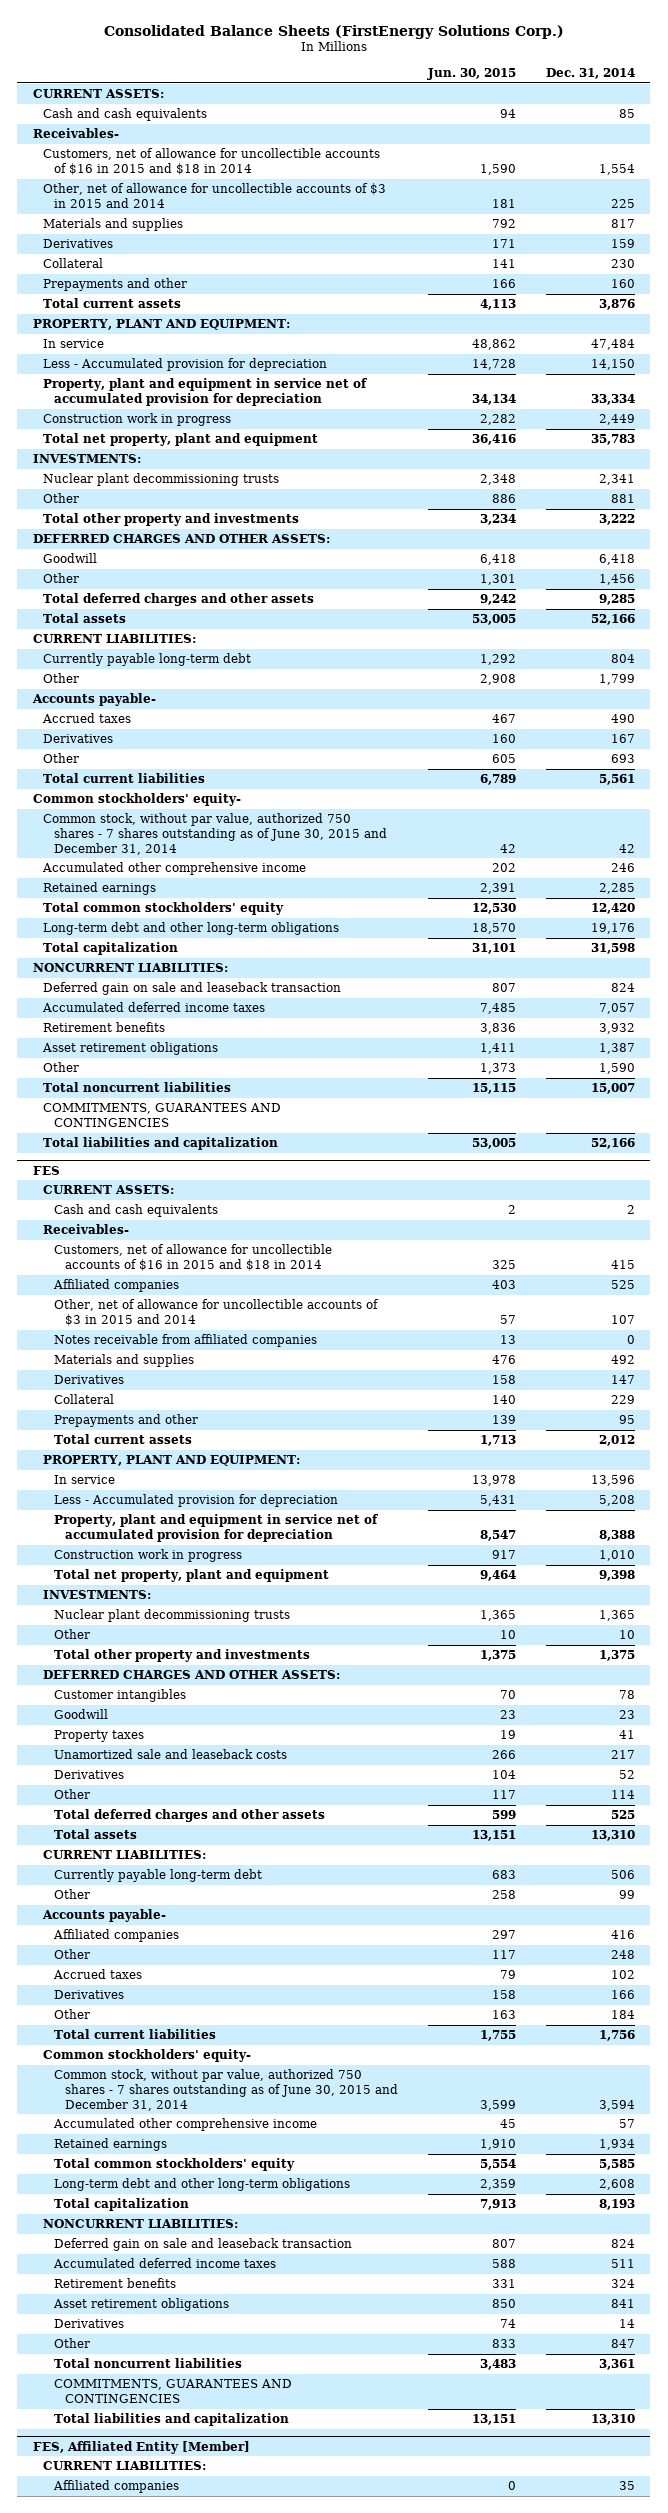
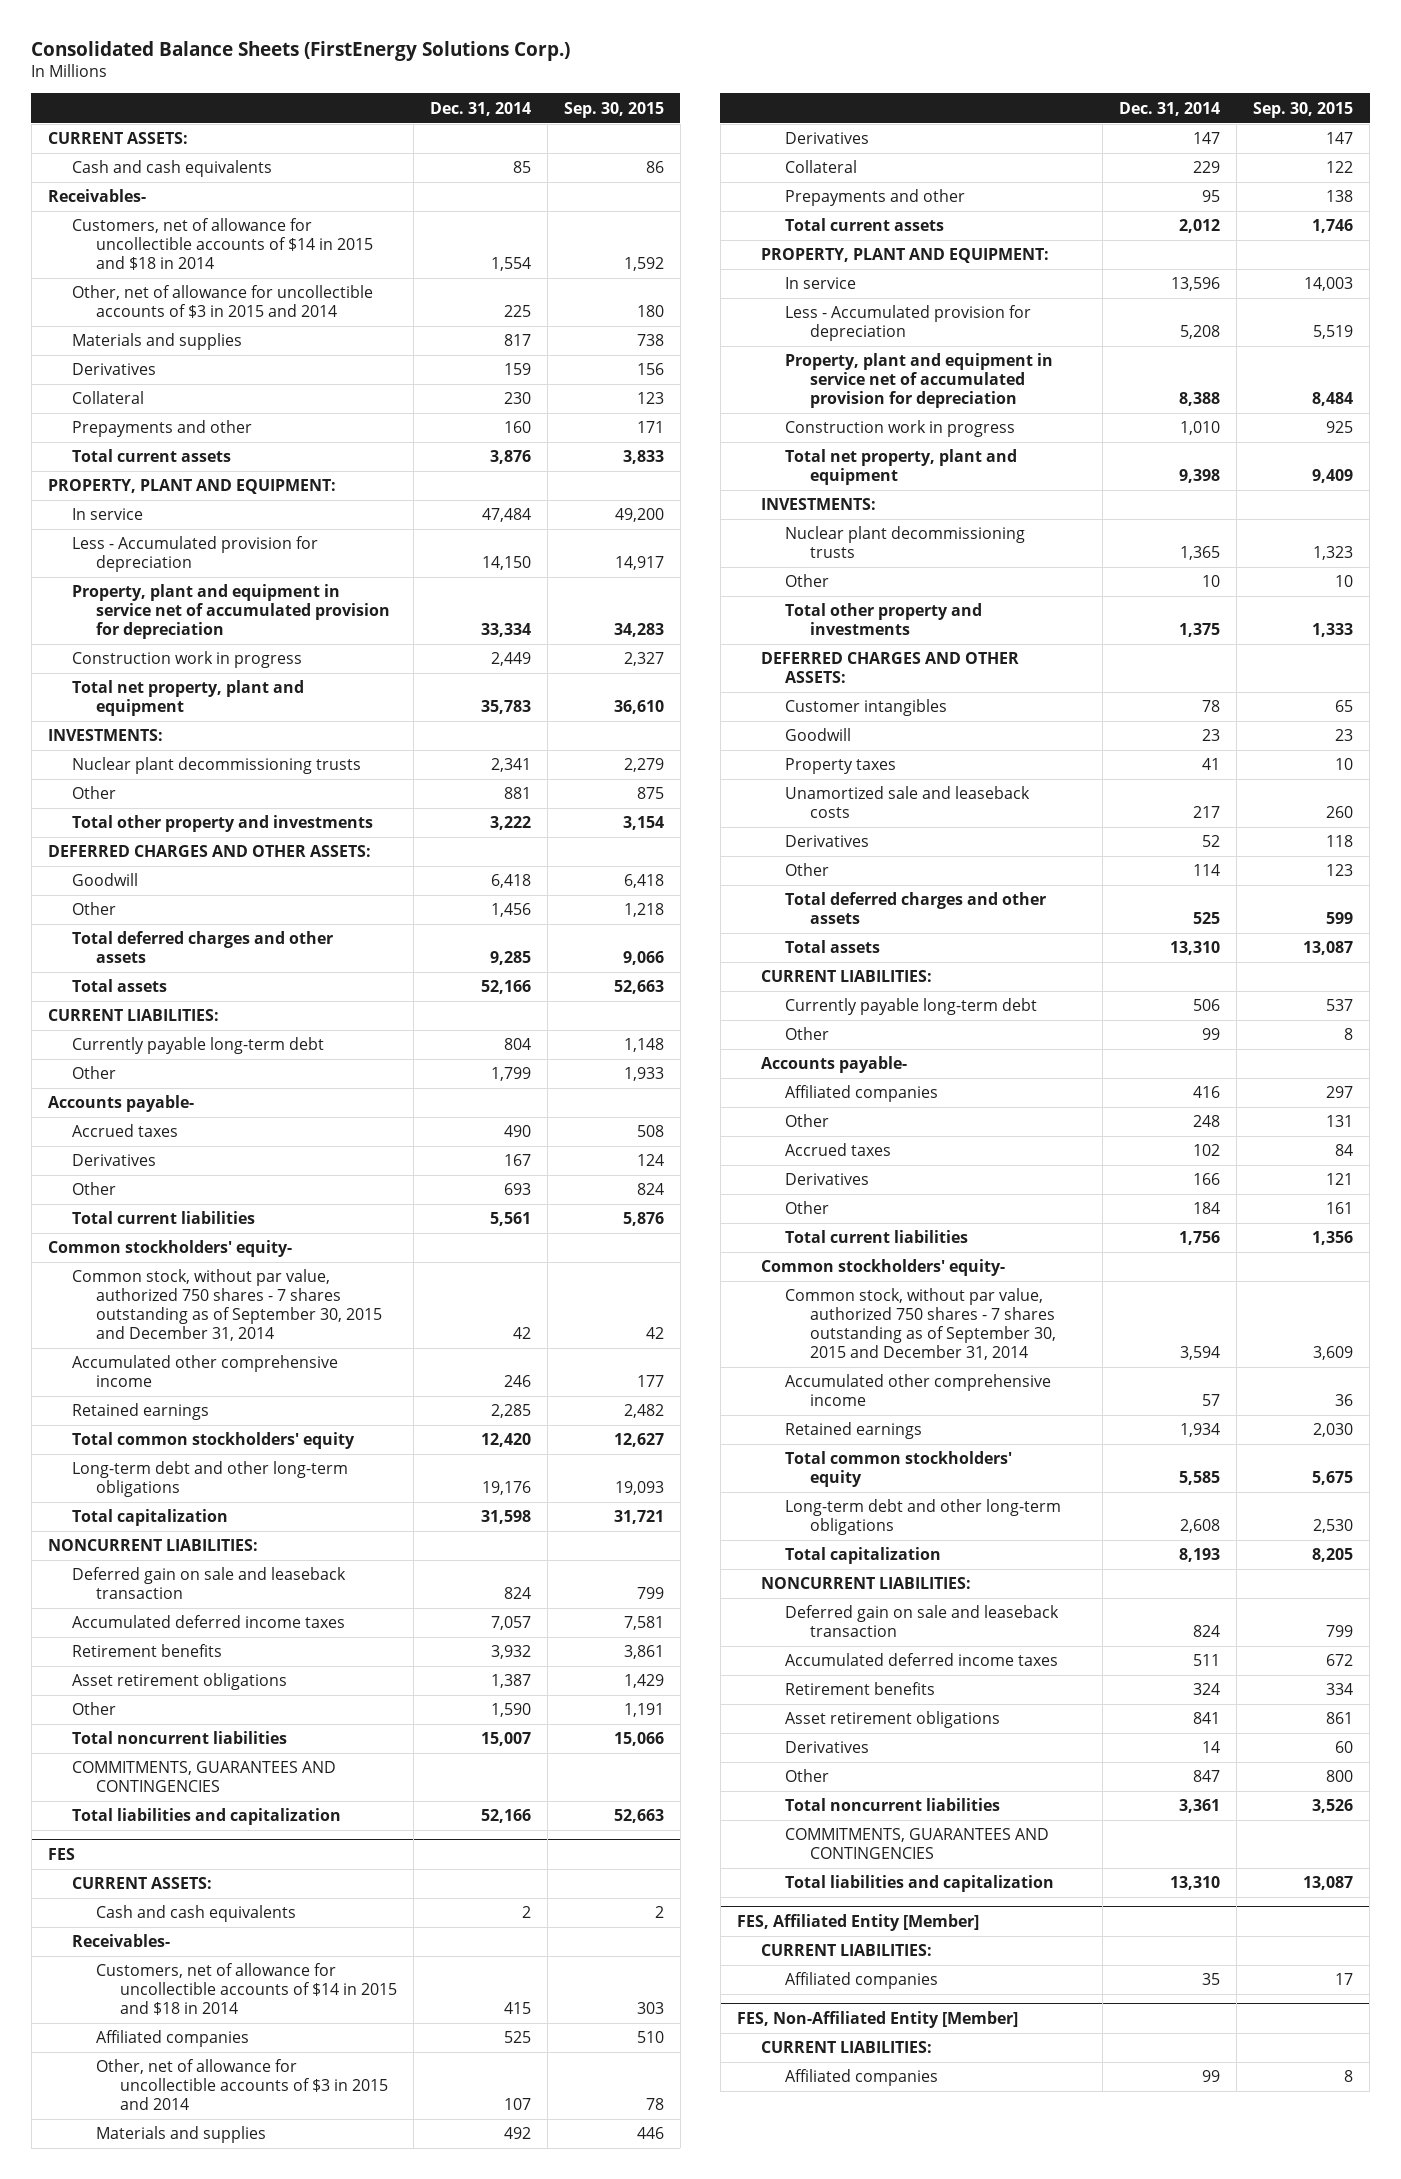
[426,68,516,81] Jun. 30, 2015 -> none
none -> [563,101,664,118] Sep. 30, 2015
[43,148,381,175] Customers, net of allowance for uncollectible accounts of $16 in 2015 and $18 in 2014 -> [71,218,374,271] Customers, net of allowance for uncollectible accounts of $14 in 2015 and $18 in 2014
[43,813,387,855] Common stock, without par value, authorized 750 shares - 7 shares outstanding as of June 30, 2015 and December 31, 2014 -> [71,1269,383,1342] Common stock, without par value, authorized 750 shares - 7 shares outstanding as of September 30, 2015 and December 31, 2014
[53,1244,332,1271] Customers, net of allowance for uncollectible accounts of $16 in 2015 and $18 in 2014 -> [96,1963,398,2016] Customers, net of allowance for uncollectible accounts of $14 in 2015 and $18 in 2014
[53,1334,317,1348] Notes receivable from affiliated companies -> none
[53,2069,398,2111] Common stock, without par value, authorized 750 shares - 7 shares outstanding as of June 30, 2015 and December 31, 2014 -> [785,1288,1056,1361] Common stock, without par value, authorized 750 shares - 7 shares outstanding as of September 30, 2015 and December 31, 2014
none -> [736,2010,1018,2028] FES, Non-Affiliated Entity [Member]
none -> [760,2041,932,2054] CURRENT LIABILITIES:
none -> [785,2069,939,2087] Affiliated companies

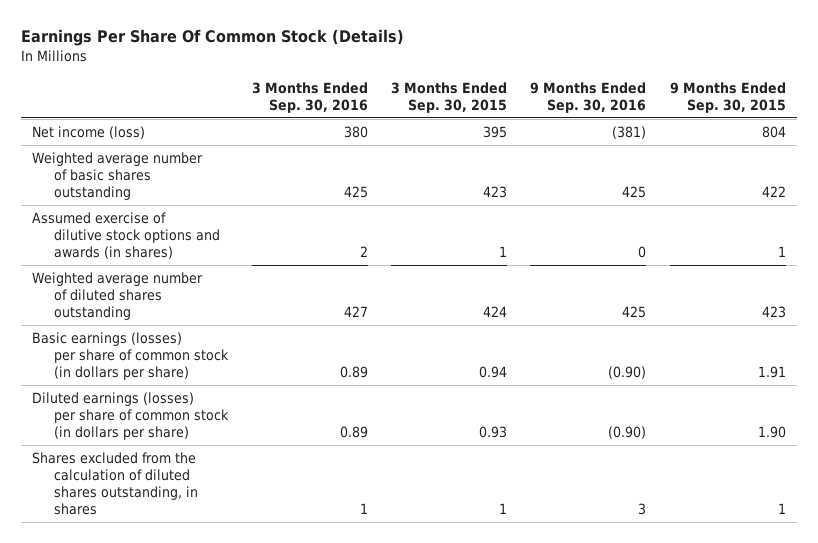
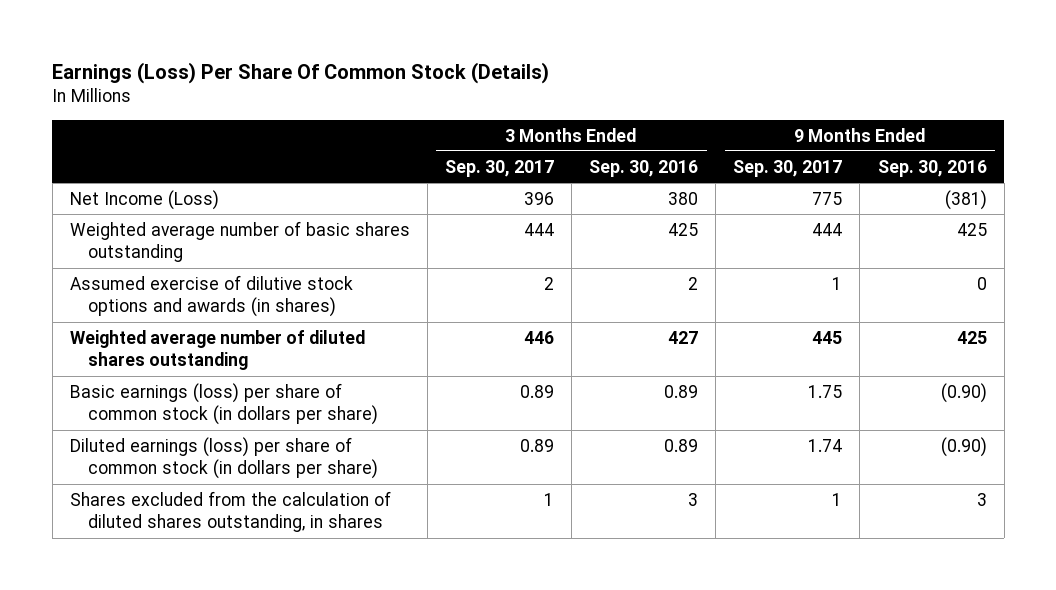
[20,29,404,47] Earnings Per Share Of Common Stock (Details) -> [52,62,550,85] Earnings (Loss) Per Share Of Common Stock (Details)
[390,81,507,113] 3 Months Ended Sep. 30, 2015 -> none
[669,81,786,113] 9 Months Ended Sep. 30, 2015 -> none
none -> [444,159,554,177] Sep. 30, 2017
none -> [733,159,843,177] Sep. 30, 2017
[32,126,146,140] Net income (loss) -> [69,189,219,210] Net Income (Loss)
[32,332,230,380] Basic earnings (losses) per share of common stock (in dollars per share) -> [69,382,379,426] Basic earnings (loss) per share of common stock (in dollars per share)
[32,392,230,440] Diluted earnings (losses) per share of common stock (in dollars per share) -> [69,436,379,480] Diluted earnings (loss) per share of common stock (in dollars per share)
[359,502,368,514] 1 -> [688,492,699,506] 3

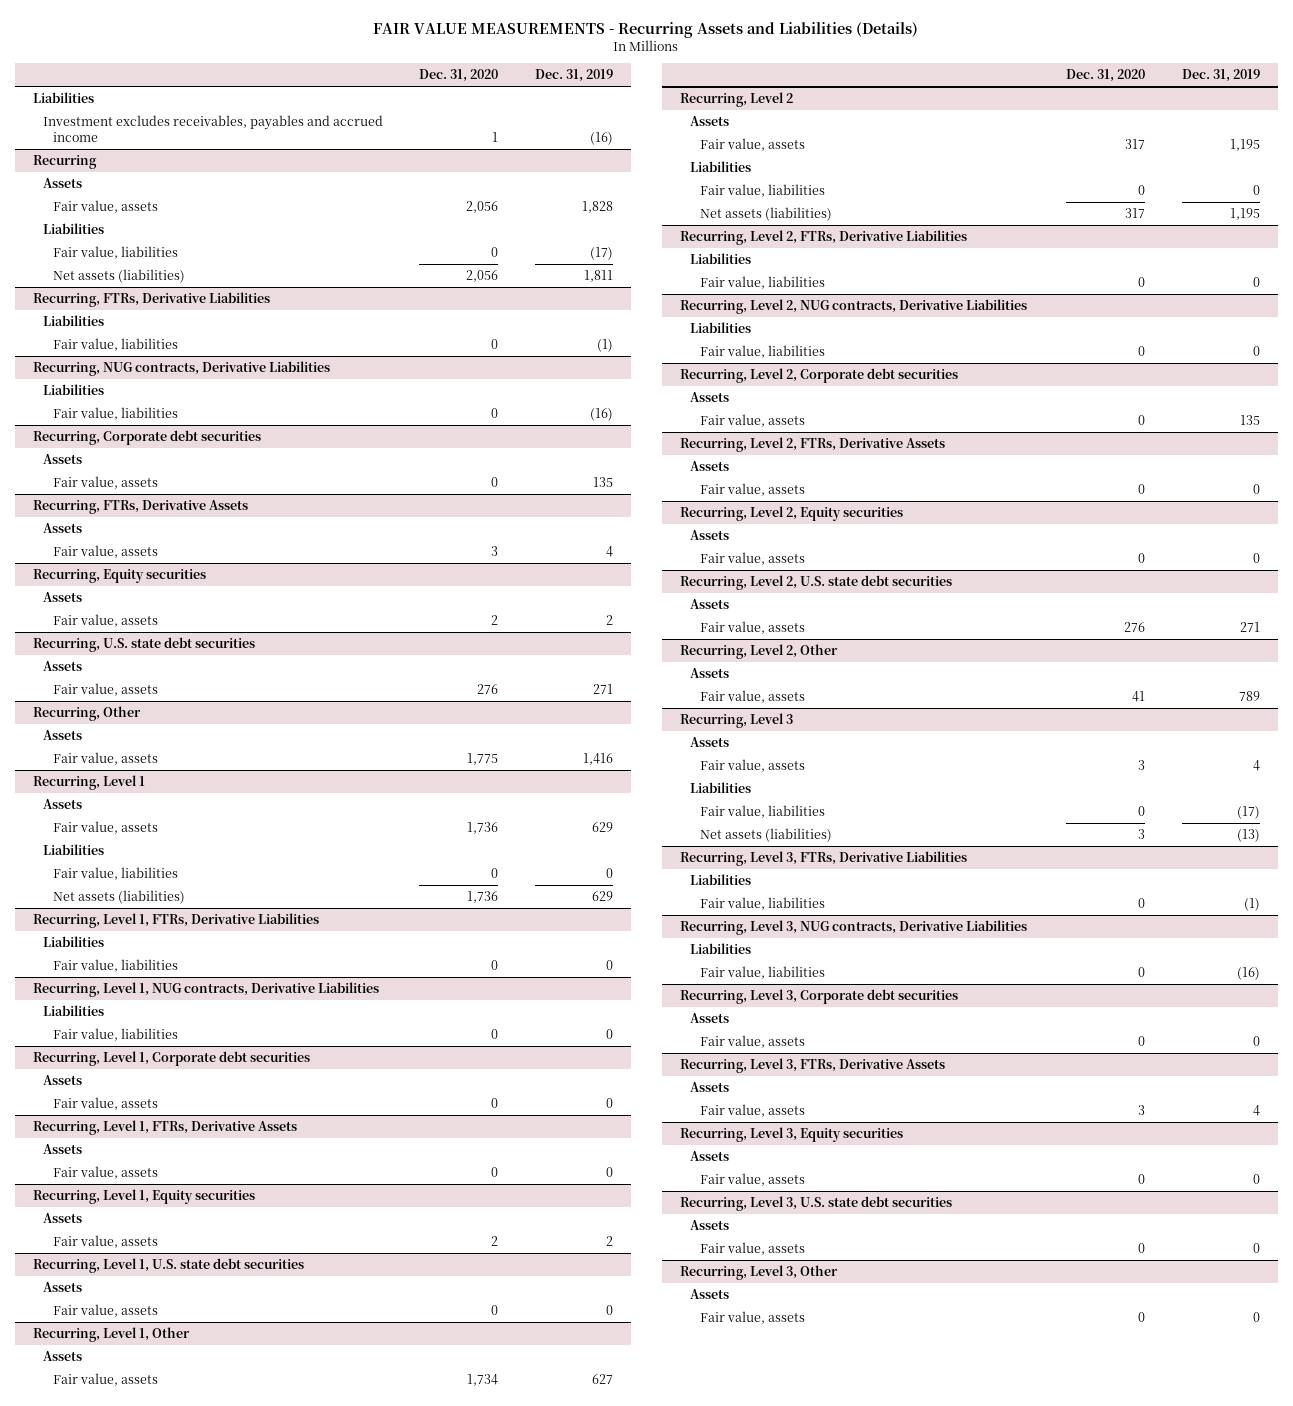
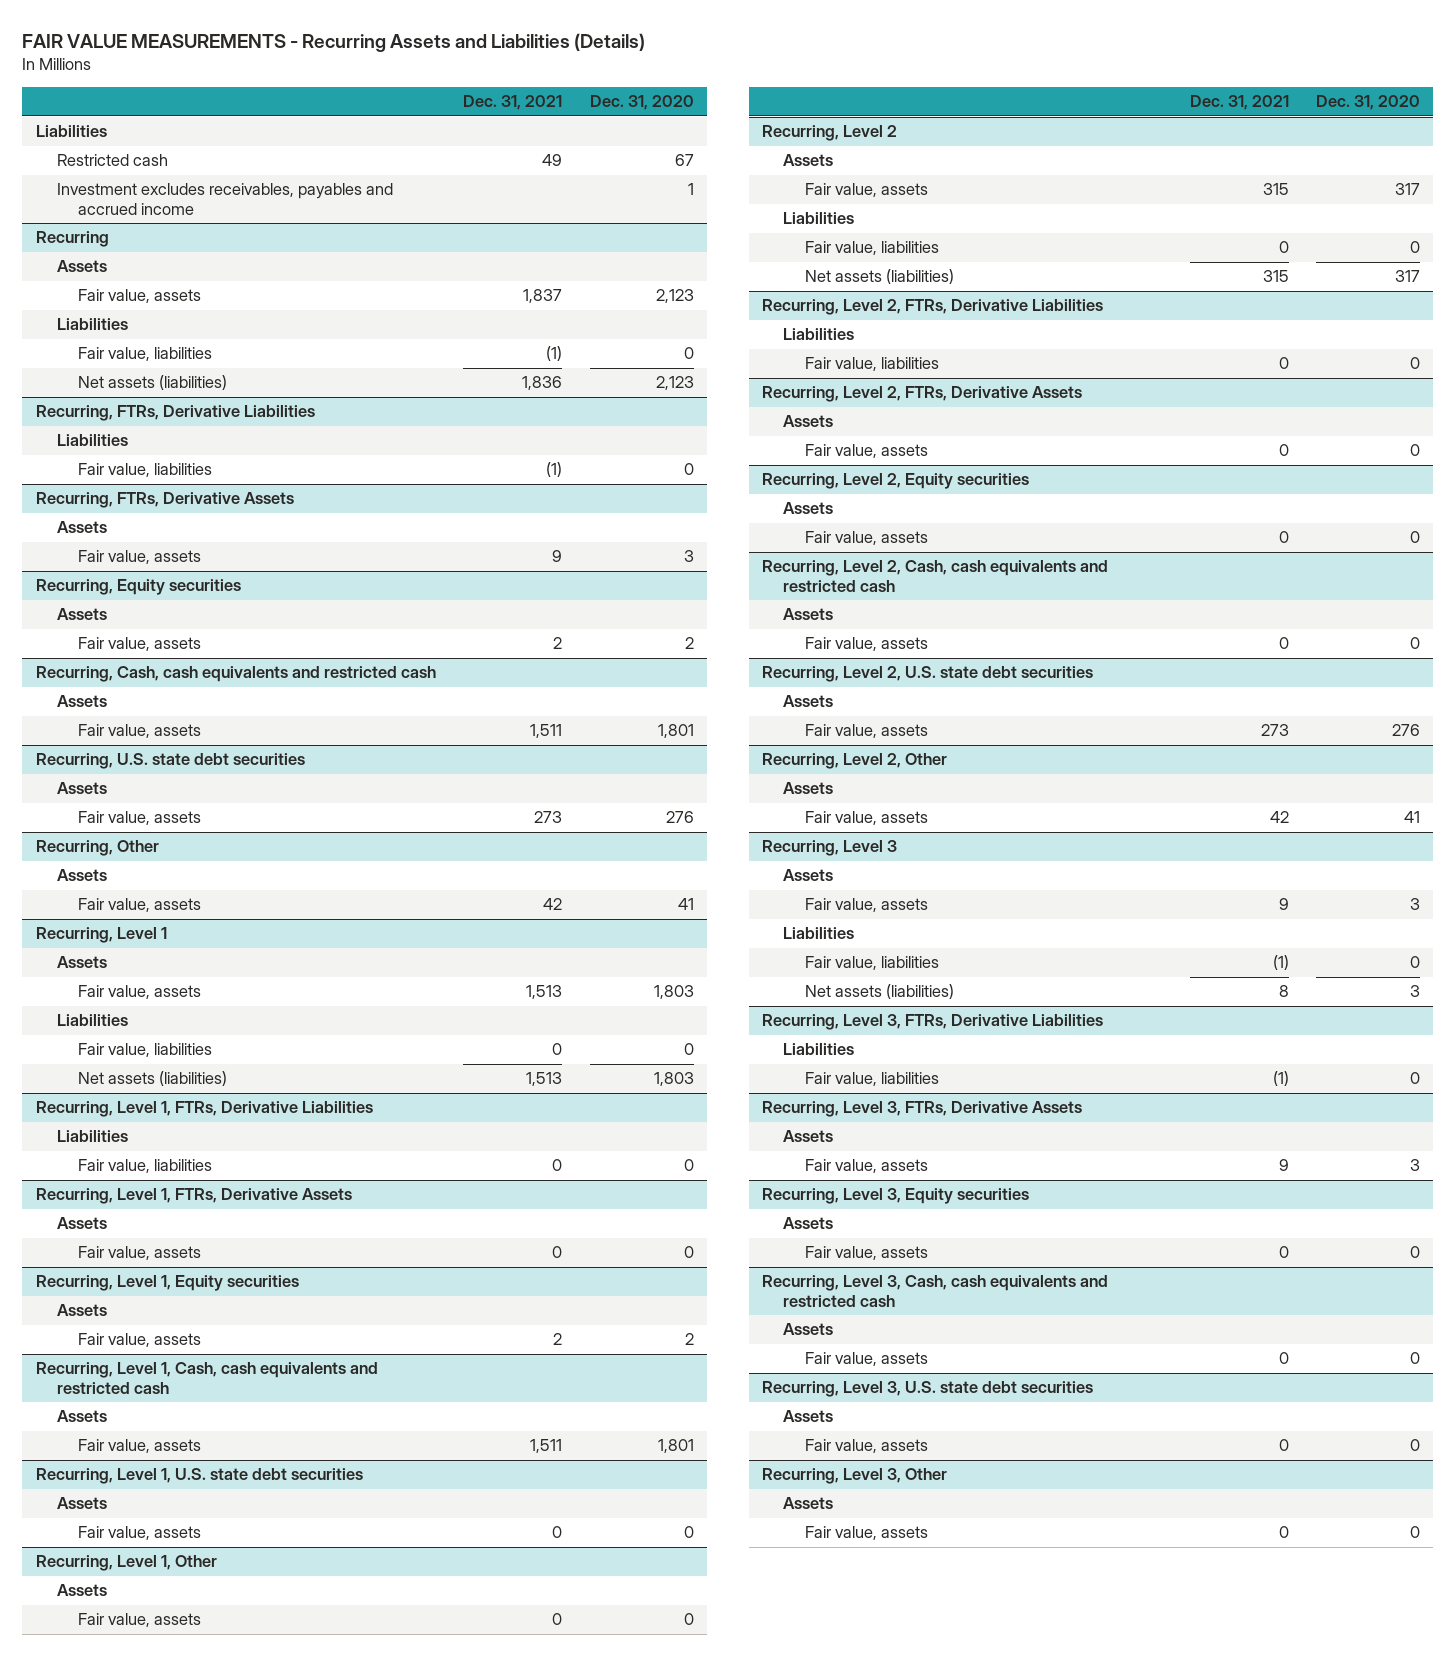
[534,69,613,83] Dec. 31, 2019 -> none
none -> [463,95,563,111] Dec. 31, 2021
none -> [57,154,169,167] Restricted cash
[466,201,499,214] 2,056 -> [655,289,694,304] 2,123
[466,270,499,283] 2,056 -> [655,376,694,391] 2,123
[32,361,330,377] Recurring, NUG contracts, Derivative Liabilities -> none
[43,384,105,396] Liabilities -> none
[53,407,179,421] Fair value, liabilities -> none
[32,430,261,446] Recurring, Corporate debt securities -> none
[43,454,83,465] Assets -> none
[53,476,159,490] Fair value, assets -> none
none -> [35,666,436,683] Recurring, Cash, cash equivalents and restricted cash
none -> [57,695,108,708] Assets
none -> [78,724,202,739] Fair value, assets
[467,753,499,766] 1,775 -> [677,898,694,911] 41
[467,822,499,835] 1,736 -> [653,985,694,1000] 1,803
[467,891,499,904] 1,736 -> [653,1072,694,1087] 1,803
[32,982,379,998] Recurring, Level 1, NUG contracts, Derivative Liabilities -> none
[43,1005,105,1017] Liabilities -> none
[53,1028,179,1042] Fair value, liabilities -> none
[32,1051,310,1067] Recurring, Level 1, Corporate debt securities -> none
[43,1075,83,1086] Assets -> none
[53,1097,159,1111] Fair value, assets -> none
none -> [35,1362,378,1394] Recurring, Level 1, Cash, cash equivalents and restricted cash
none -> [57,1410,108,1423] Assets
none -> [78,1439,202,1454] Fair value, assets
[467,1374,499,1387] 1,734 -> [683,1613,694,1626] 0
[679,299,1027,315] Recurring, Level 2, NUG contracts, Derivative Liabilities -> none
[690,322,752,334] Liabilities -> none
[700,345,826,359] Fair value, liabilities -> none
[679,368,958,384] Recurring, Level 2, Corporate debt securities -> none
[690,392,730,403] Assets -> none
[700,414,806,428] Fair value, assets -> none
none -> [762,560,1109,592] Recurring, Level 2, Cash, cash equivalents and restricted cash
none -> [783,608,834,621] Assets
none -> [804,637,928,652] Fair value, assets
[679,920,1027,936] Recurring, Level 3, NUG contracts, Derivative Liabilities -> none
[690,943,752,955] Liabilities -> none
[700,966,826,980] Fair value, liabilities -> none
[679,989,958,1005] Recurring, Level 3, Corporate debt securities -> none
[690,1013,730,1024] Assets -> none
[700,1035,806,1049] Fair value, assets -> none
none -> [762,1275,1109,1307] Recurring, Level 3, Cash, cash equivalents and restricted cash
none -> [783,1323,834,1336] Assets
none -> [804,1352,928,1367] Fair value, assets

